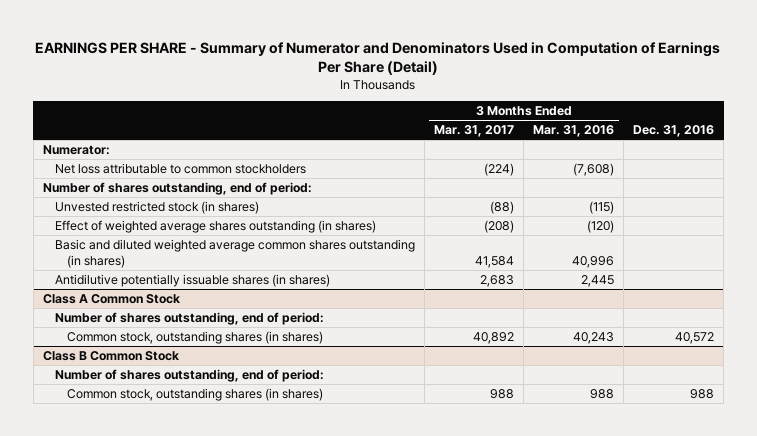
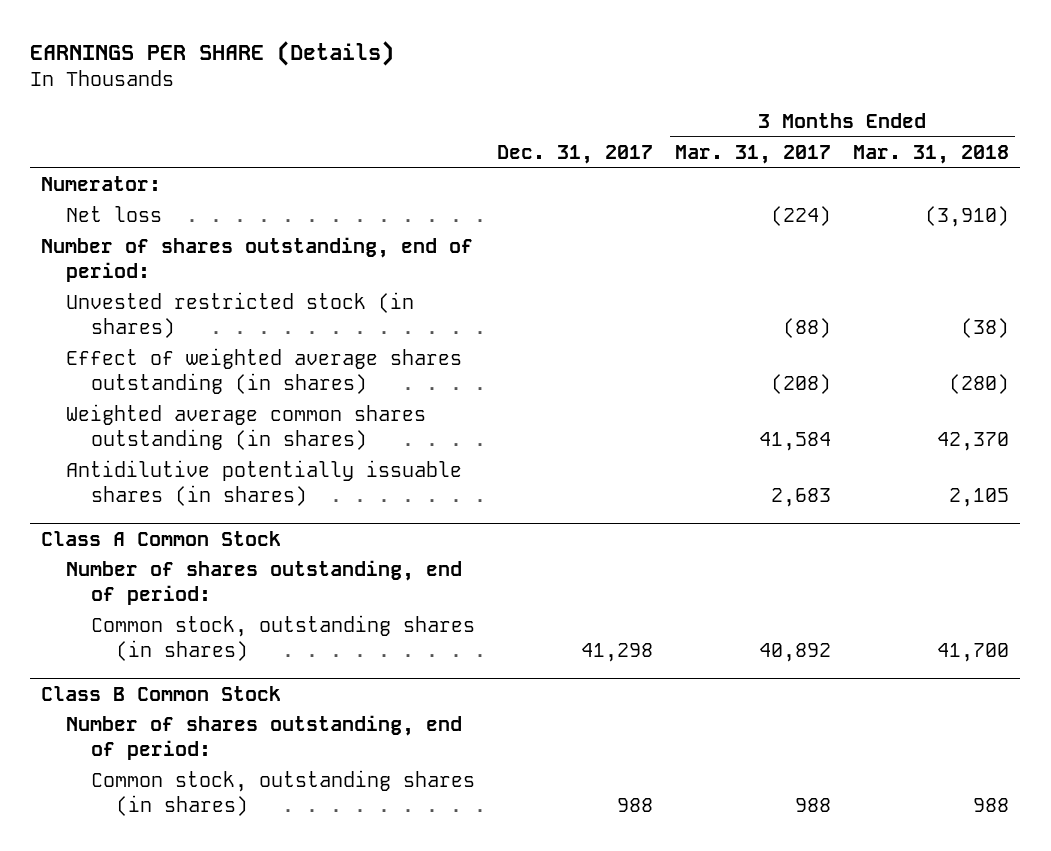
[35,41,721,75] EARNINGS PER SHARE - Summary of Numerator and Denominators Used in Computation of Earnings Per Share (Detail) -> [30,41,395,67] EARNINGS PER SHARE (Details)
[533,125,615,138] Mar. 31, 2016 -> none
[633,125,715,138] Dec. 31, 2016 -> none
none -> [497,144,654,164] Dec. 31, 2017
none -> [853,144,1010,164] Mar. 31, 2018
[54,162,306,174] Net loss attributable to common stockholders -> [66,206,163,223] Net loss
[54,238,415,268] Basic and diluted weighted average common shares outstanding (in shares) -> [66,404,427,450] Weighted average common shares outstanding (in shares)

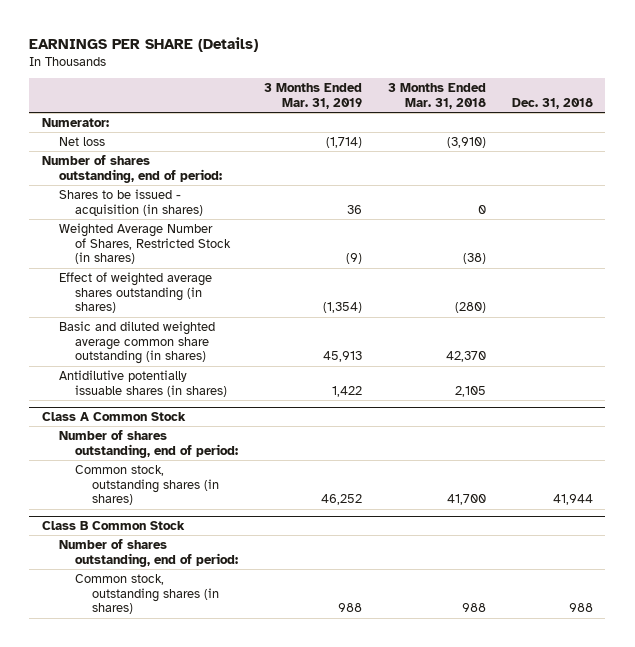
[497,144,654,164] Dec. 31, 2017 -> none
[675,144,832,164] Mar. 31, 2017 -> none
none -> [264,83,363,110] 3 Months Ended Mar. 31, 2019
none -> [511,98,593,110] Dec. 31, 2018
[66,292,415,338] Unvested restricted stock (in shares) -> [58,188,204,216] Shares to be issued - acquisition (in shares)
[961,317,1010,338] (38) -> [477,204,486,214] 0
none -> [58,222,232,265] Weighted Average Number of Shares, Restricted Stock (in shares)
[66,404,427,450] Weighted average common shares outstanding (in shares) -> [58,320,215,365] Basic and diluted weighted average common share outstanding (in shares)

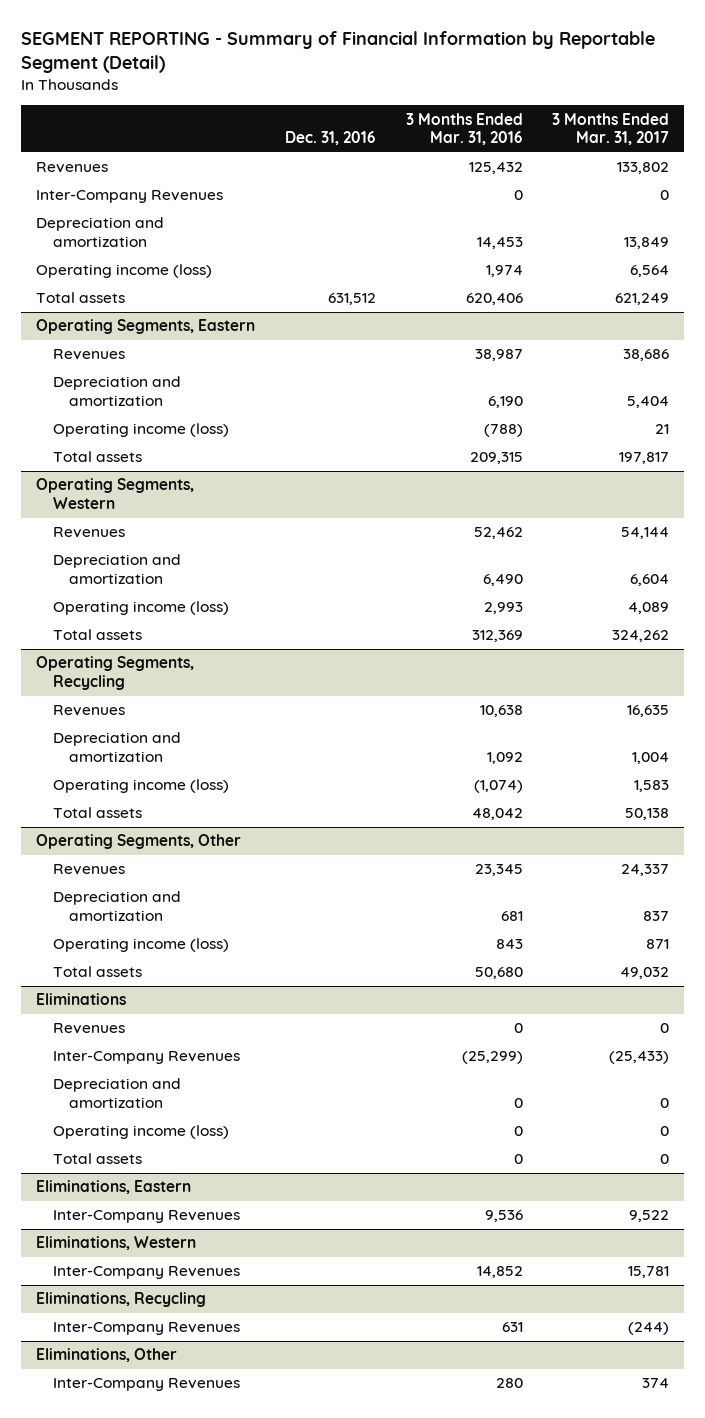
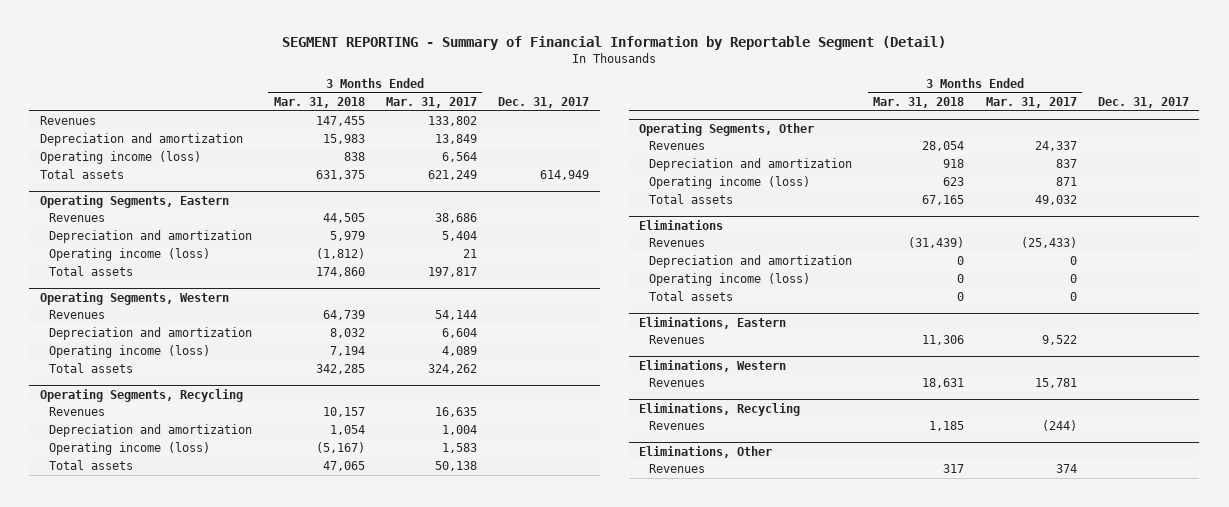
[284,131,376,146] Dec. 31, 2016 -> none
[405,112,523,146] 3 Months Ended Mar. 31, 2016 -> none
none -> [273,97,365,109] Mar. 31, 2018
none -> [498,97,590,109] Dec. 31, 2017
[36,190,224,204] Inter-Company Revenues -> none
[52,1051,240,1065] Inter-Company Revenues -> none
[660,1023,670,1034] 0 -> [1020,237,1077,249] (25,433)
[52,1210,240,1224] Inter-Company Revenues -> [649,335,706,345] Revenues
[52,1266,240,1280] Inter-Company Revenues -> [649,378,706,388] Revenues
[52,1322,240,1336] Inter-Company Revenues -> [649,421,706,431] Revenues
[52,1378,240,1392] Inter-Company Revenues -> [649,464,706,474] Revenues

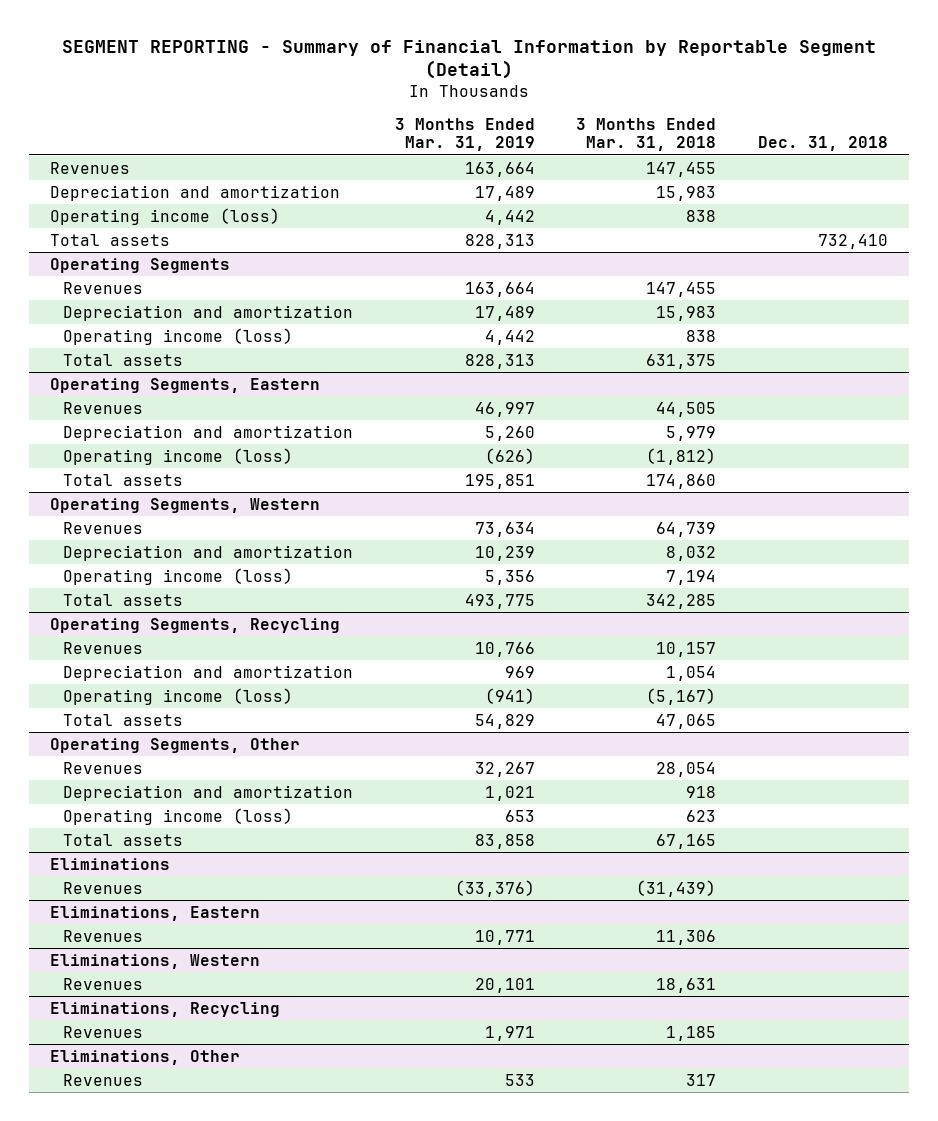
[385,97,477,109] Mar. 31, 2017 -> none
[498,97,590,109] Dec. 31, 2017 -> none
none -> [394,117,535,152] 3 Months Ended Mar. 31, 2019
none -> [758,136,889,152] Dec. 31, 2018
none -> [49,233,170,246] Total assets
none -> [49,257,230,273] Operating Segments
none -> [62,281,143,294] Revenues
none -> [62,304,353,321] Depreciation and amortization
none -> [62,327,293,345] Operating income (loss)
[649,255,853,269] Depreciation and amortization -> none
[649,273,811,287] Operating income (loss) -> none
[649,291,734,302] Total assets -> none

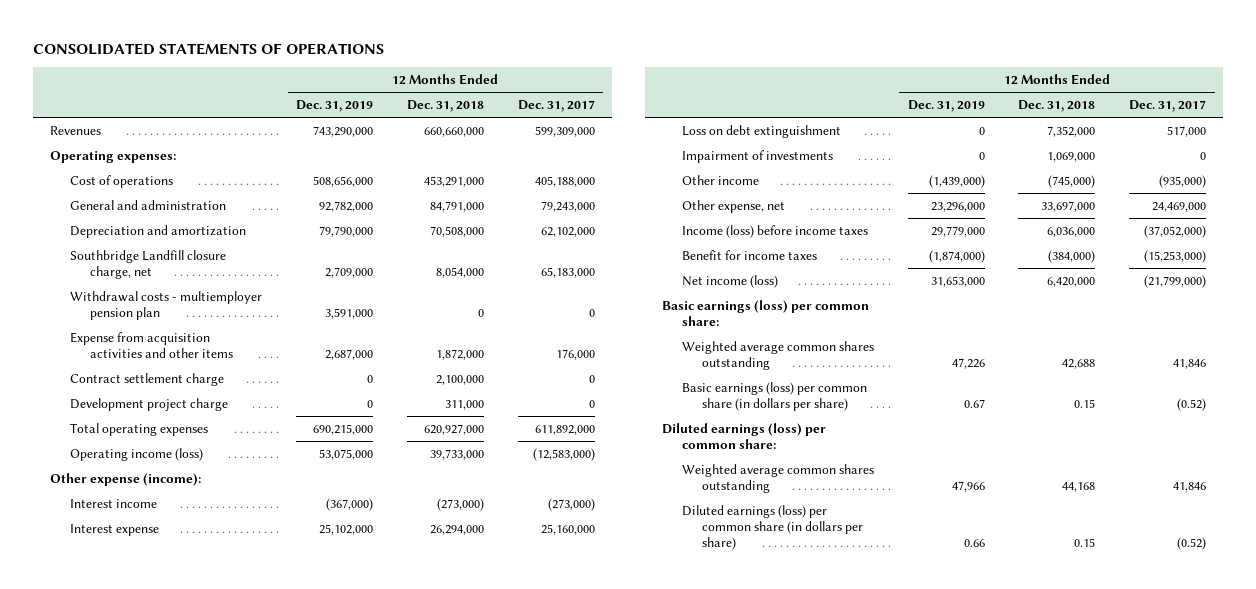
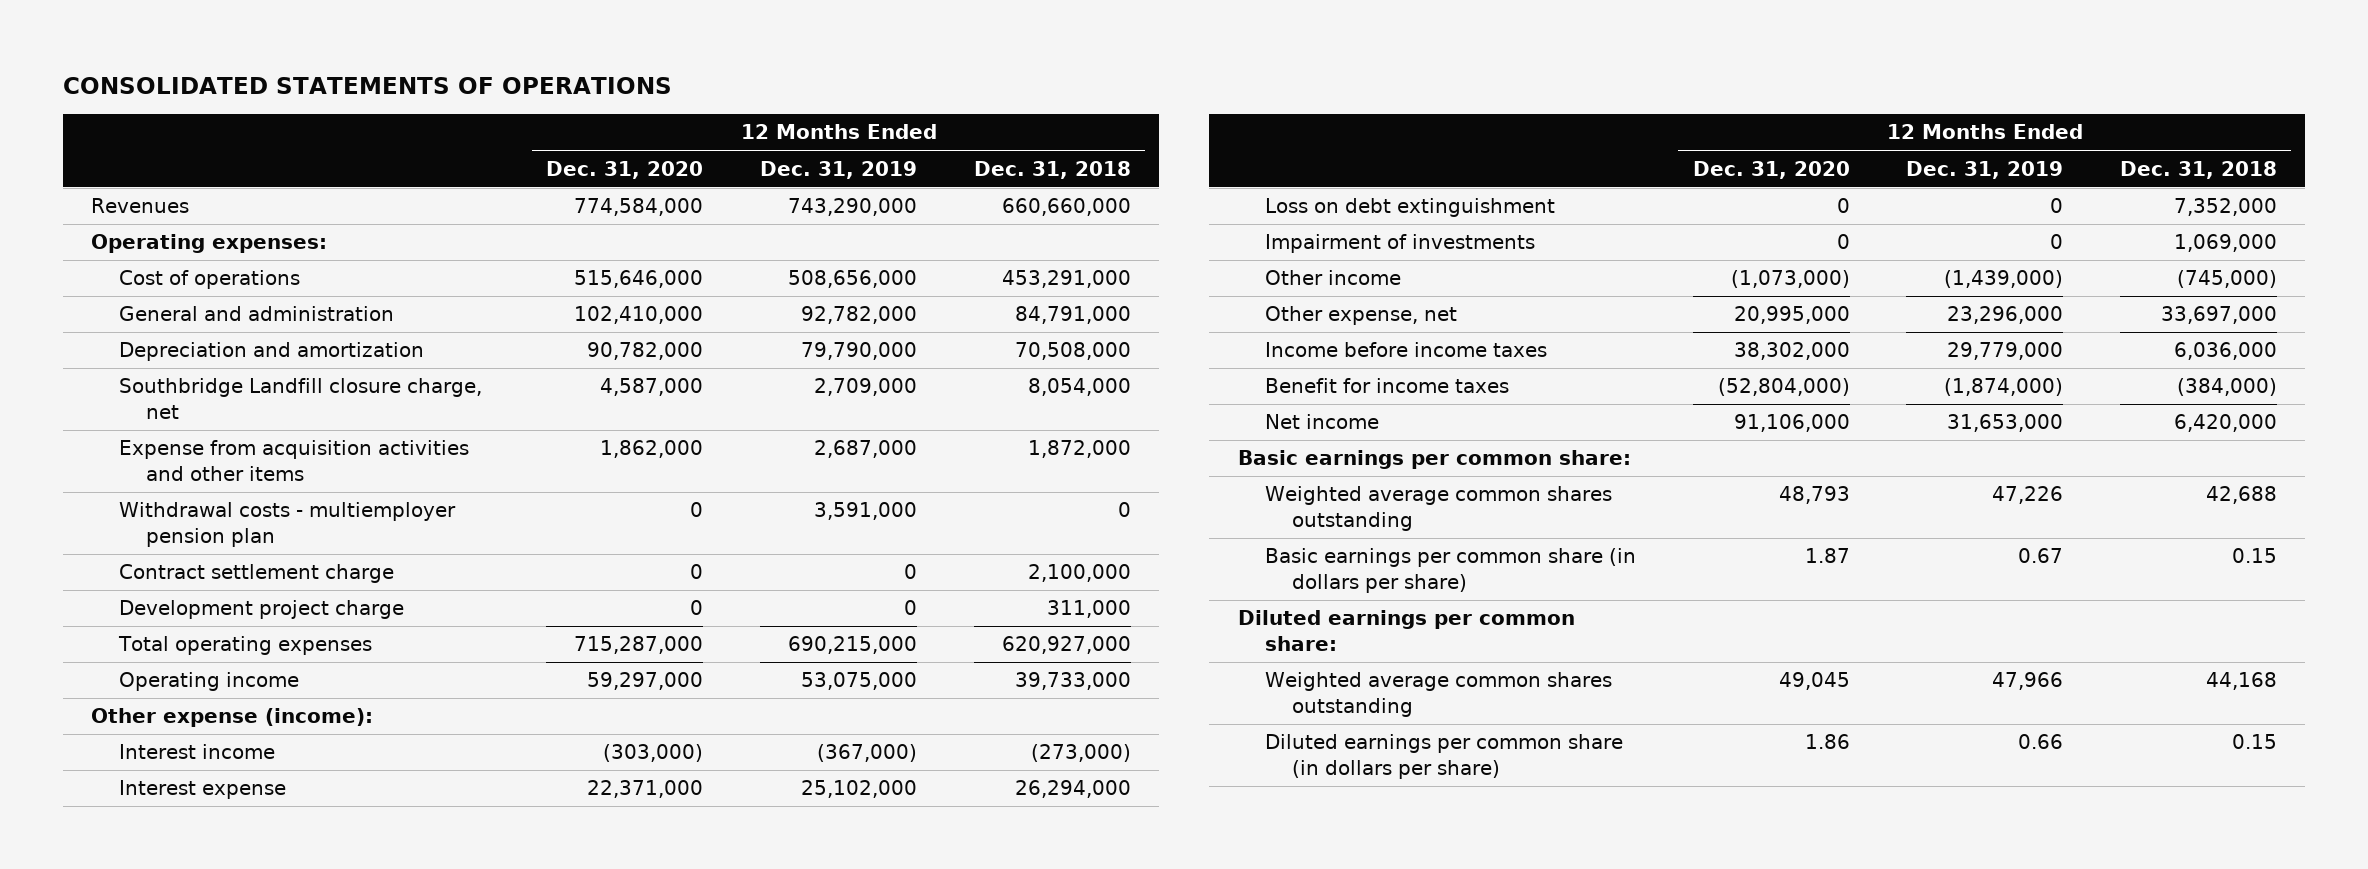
[517,100,595,113] Dec. 31, 2017 -> none
none -> [546,160,704,179] Dec. 31, 2020
[70,290,263,321] Withdrawal costs - multiemployer pension plan -> [118,502,456,547] Withdrawal costs - multiemployer pension plan
[70,447,204,461] Operating income (loss) -> [118,672,299,692] Operating income
[681,224,868,238] Income (loss) before income taxes -> [1264,342,1547,358] Income before income taxes
[681,274,778,288] Net income (loss) -> [1264,414,1379,430] Net income
[661,299,869,327] Basic earnings (loss) per common share: -> [1237,450,1631,470] Basic earnings per common share:
[681,381,867,412] Basic earnings (loss) per common share (in dollars per share) -> [1264,548,1636,593] Basic earnings per common share (in dollars per share)
[661,422,826,450] Diluted earnings (loss) per common share: -> [1237,610,1575,651] Diluted earnings per common share:
[681,504,863,551] Diluted earnings (loss) per common share (in dollars per share) -> [1264,734,1623,779] Diluted earnings per common share (in dollars per share)

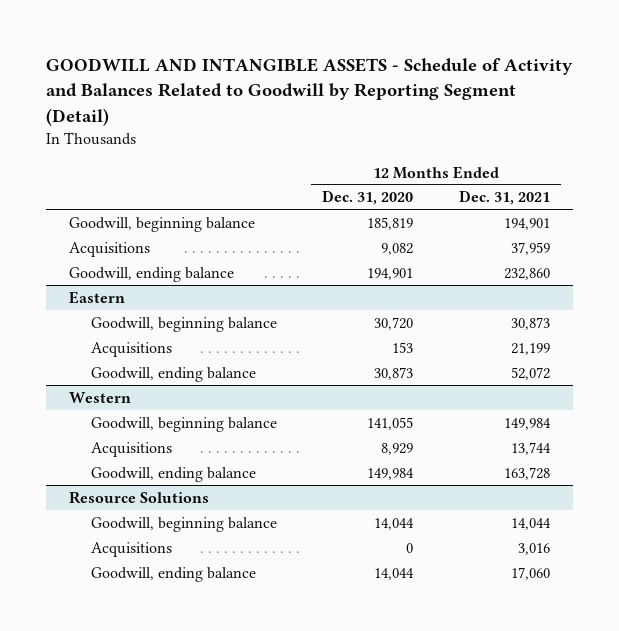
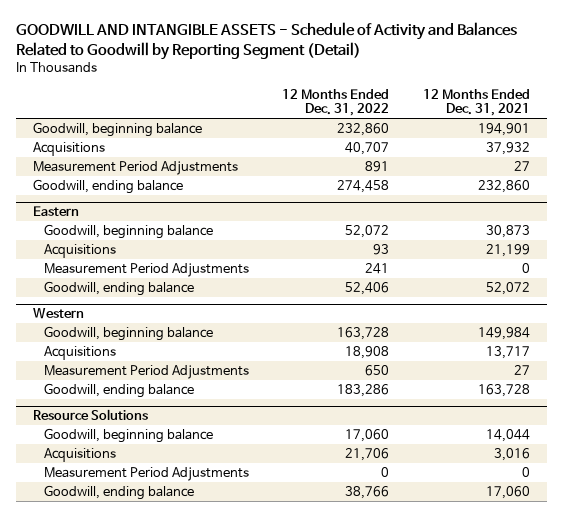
[322,190,414,206] Dec. 31, 2020 -> none
none -> [282,88,390,117] 12 Months Ended Dec. 31, 2022
[510,241,550,255] 37,959 -> [485,142,530,156] 37,932
none -> [32,161,238,176] Measurement Period Adjustments
none -> [43,263,249,278] Measurement Period Adjustments
[510,441,551,455] 13,744 -> [485,346,530,360] 13,717
none -> [43,365,249,380] Measurement Period Adjustments
none -> [43,467,249,482] Measurement Period Adjustments

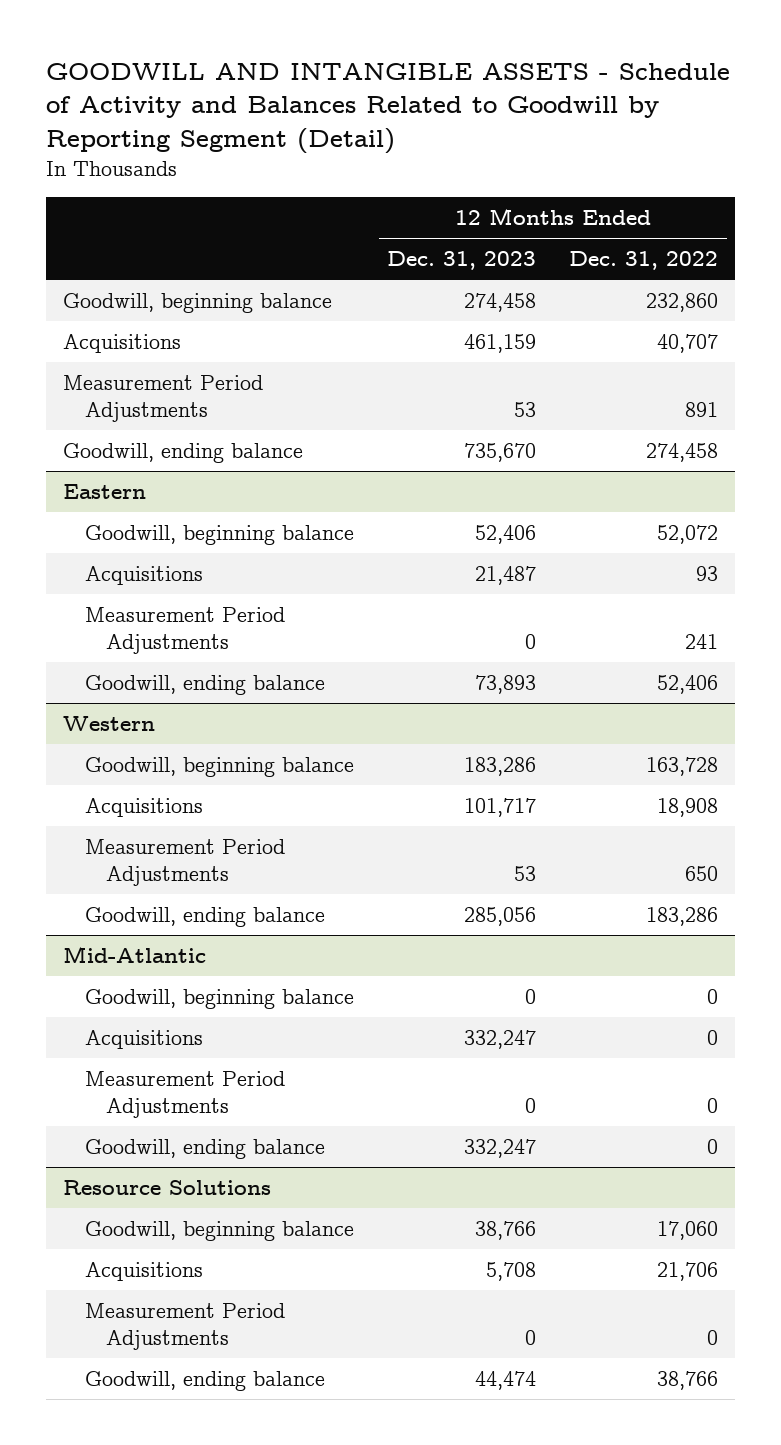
[422,88,530,117] 12 Months Ended Dec. 31, 2021 -> none
none -> [387,251,537,271] Dec. 31, 2023
none -> [62,945,206,963] Mid-Atlantic
none -> [84,988,354,1009] Goodwill, beginning balance
none -> [84,1029,203,1049] Acquisitions
none -> [84,1070,285,1119] Measurement Period Adjustments
none -> [84,1138,325,1159] Goodwill, ending balance

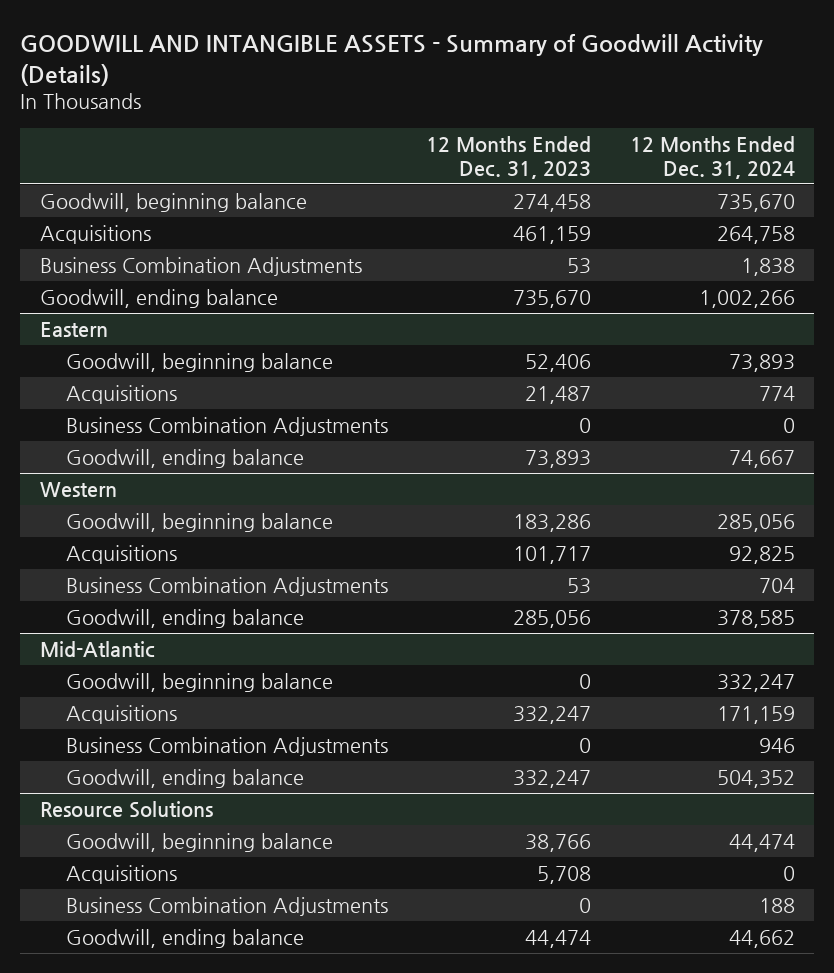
[46,62,731,154] GOODWILL AND INTANGIBLE ASSETS - Schedule of Activity and Balances Related to Goodwill by Reporting Segment (Detail) -> [20,34,764,86] GOODWILL AND INTANGIBLE ASSETS - Summary of Goodwill Activity (Details)
[569,251,719,271] Dec. 31, 2022 -> none
none -> [629,136,795,179] 12 Months Ended Dec. 31, 2024
[62,374,263,423] Measurement Period Adjustments -> [39,256,362,276] Business Combination Adjustments
[84,606,285,655] Measurement Period Adjustments -> [65,416,388,436] Business Combination Adjustments
[84,838,285,887] Measurement Period Adjustments -> [65,576,388,596] Business Combination Adjustments
[84,1070,285,1119] Measurement Period Adjustments -> [65,736,388,756] Business Combination Adjustments
[84,1302,285,1351] Measurement Period Adjustments -> [65,896,388,916] Business Combination Adjustments

